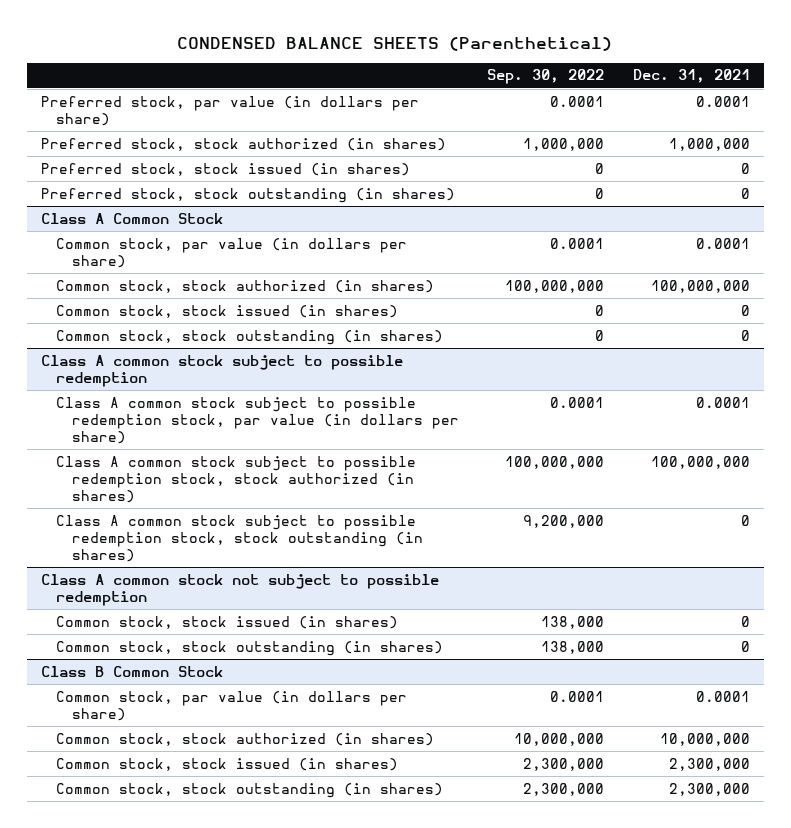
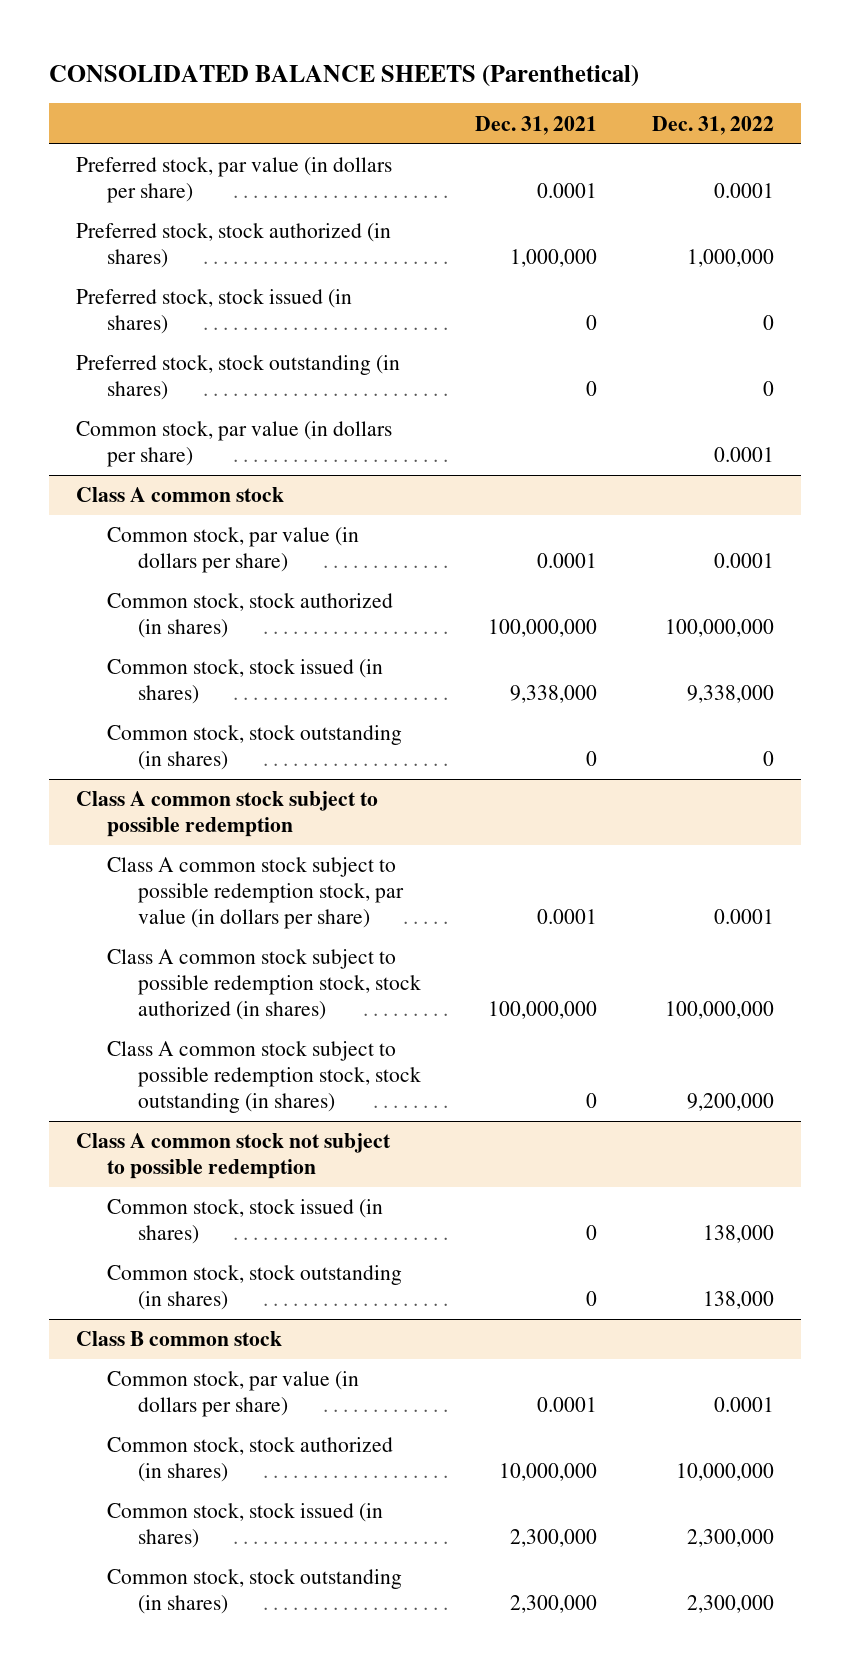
[177,36,613,51] CONDENSED BALANCE SHEETS (Parenthetical) -> [48,65,639,88] CONSOLIDATED BALANCE SHEETS (Parenthetical)
[487,69,605,85] Sep. 30, 2022 -> none
none -> [652,115,775,135] Dec. 31, 2022
none -> [76,421,393,467] Common stock, par value (in dollars per share)
[41,212,224,224] Class A Common Stock -> [76,487,285,503] Class A common stock
[740,304,750,316] 0 -> [510,684,598,703] 9,338,000
[41,665,224,677] Class B Common Stock -> [76,1331,283,1347] Class B common stock

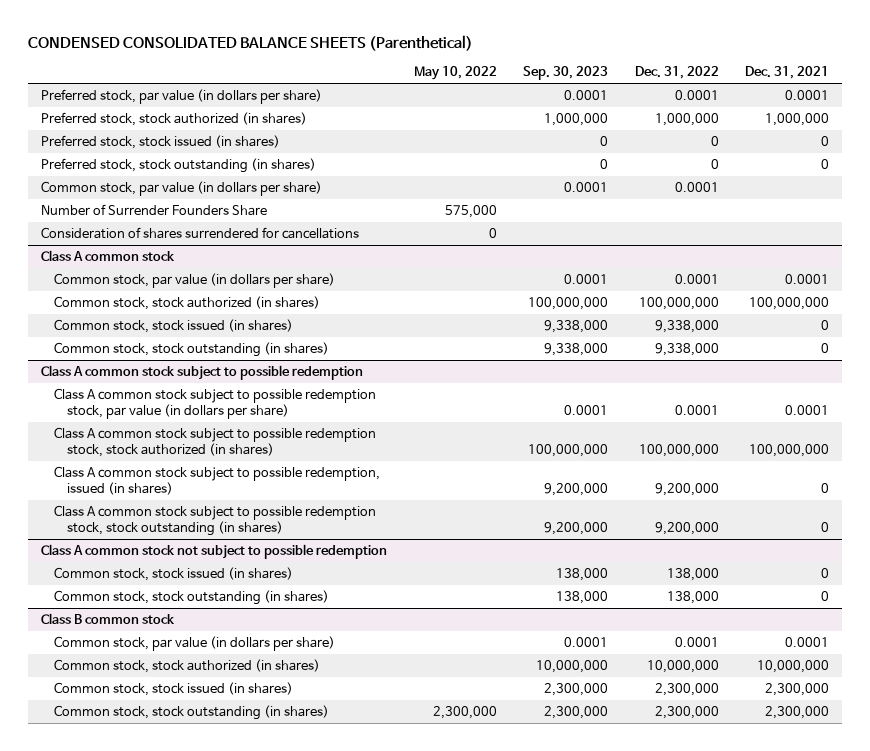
[48,65,639,88] CONSOLIDATED BALANCE SHEETS (Parenthetical) -> [27,34,473,51] CONDENSED CONSOLIDATED BALANCE SHEETS (Parenthetical)
none -> [413,66,497,81] May 10, 2022
none -> [523,66,609,81] Sep. 30, 2023
none -> [41,203,268,216] Number of Surrender Founders Share
none -> [41,226,360,239] Consideration of shares surrendered for cancellations
[510,684,598,703] 9,338,000 -> [821,319,830,330] 0
[763,750,775,766] 0 -> [654,342,719,356] 9,338,000
none -> [53,465,380,496] Class A common stock subject to possible redemption, issued (in shares)

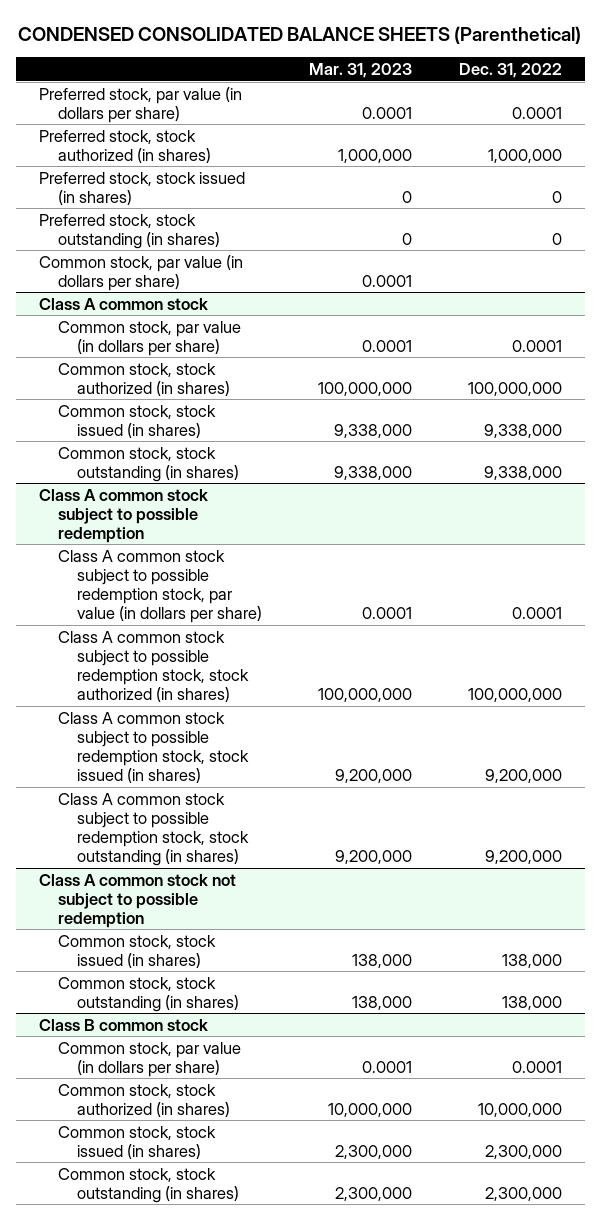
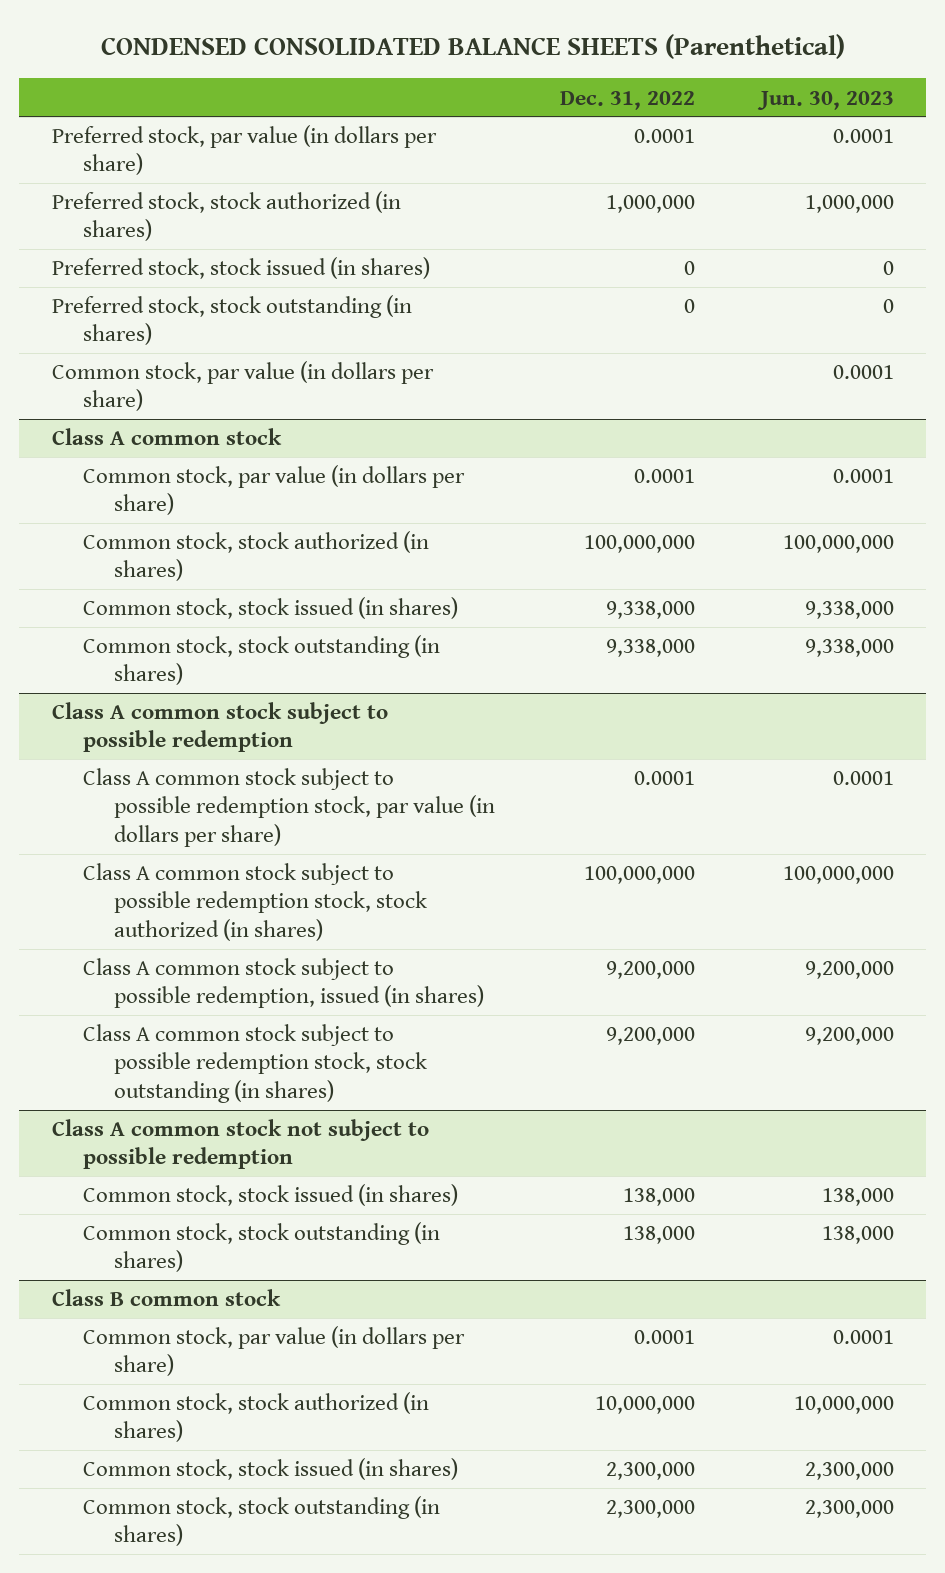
[308,63,412,79] Mar. 31, 2023 -> none
none -> [756,90,894,110] Jun. 30, 2023
[58,711,250,783] Class A common stock subject to possible redemption stock, stock issued (in shares) -> [82,958,484,1009] Class A common stock subject to possible redemption, issued (in shares)

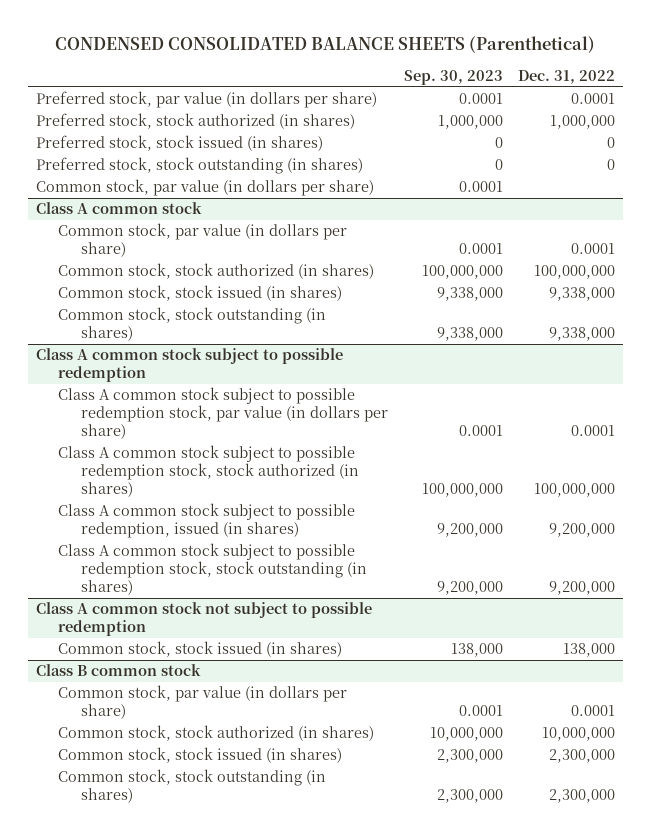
[756,90,894,110] Jun. 30, 2023 -> none
none -> [403,69,503,85] Sep. 30, 2023
[82,1222,440,1273] Common stock, stock outstanding (in shares) -> none

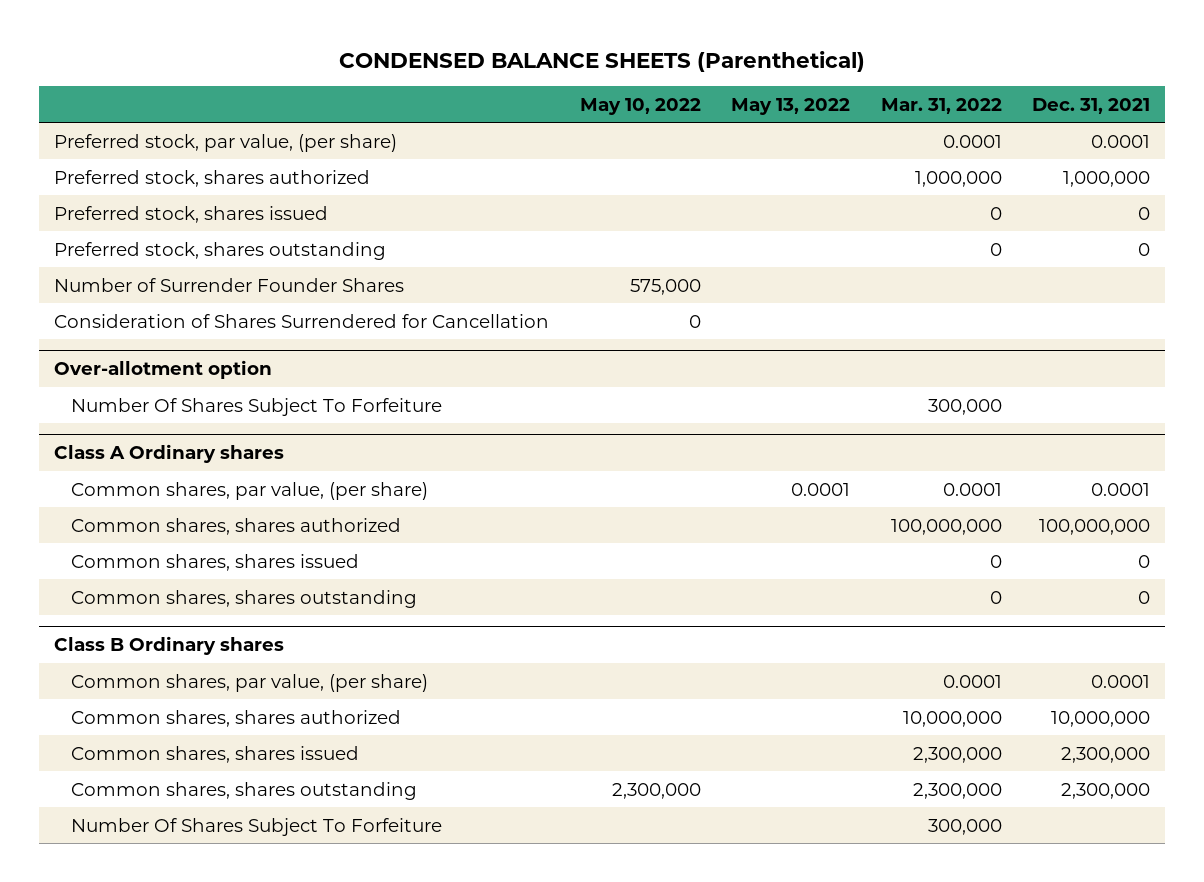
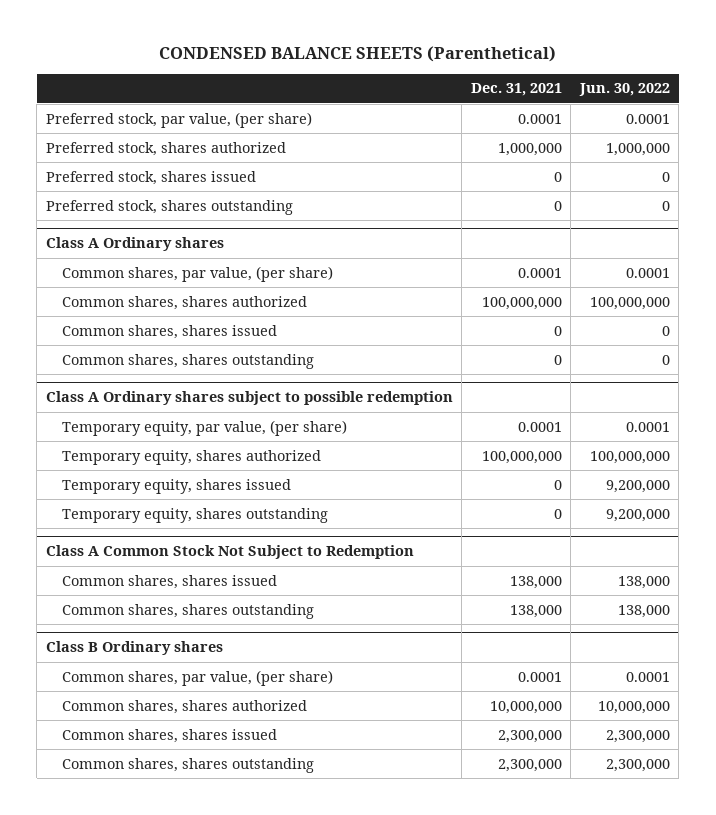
[579,97,701,115] May 10, 2022 -> none
[731,97,851,115] May 13, 2022 -> none
[880,97,1002,114] Mar. 31, 2022 -> none
none -> [578,83,670,97] Jun. 30, 2022
[54,277,405,292] Number of Surrender Founder Shares -> none
[54,313,550,328] Consideration of Shares Surrendered for Cancellation -> none
[54,360,273,380] Over-allotment option -> none
[70,397,442,416] Number Of Shares Subject To Forfeiture -> none
none -> [45,391,453,406] Class A Ordinary shares subject to possible redemption
none -> [62,419,348,436] Temporary equity, par value, (per share)
none -> [62,449,322,465] Temporary equity, shares authorized
none -> [62,478,292,494] Temporary equity, shares issued
none -> [62,507,329,523] Temporary equity, shares outstanding
none -> [45,545,414,560] Class A Common Stock Not Subject to Redemption
none -> [62,574,278,589] Common shares, shares issued
none -> [62,603,315,619] Common shares, shares outstanding
[70,817,442,836] Number Of Shares Subject To Forfeiture -> none

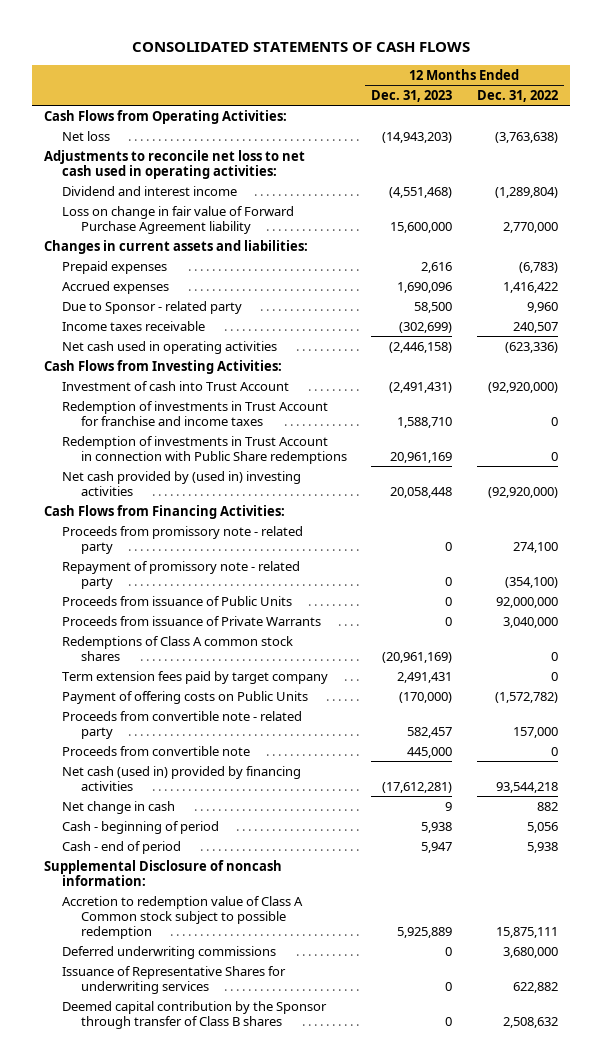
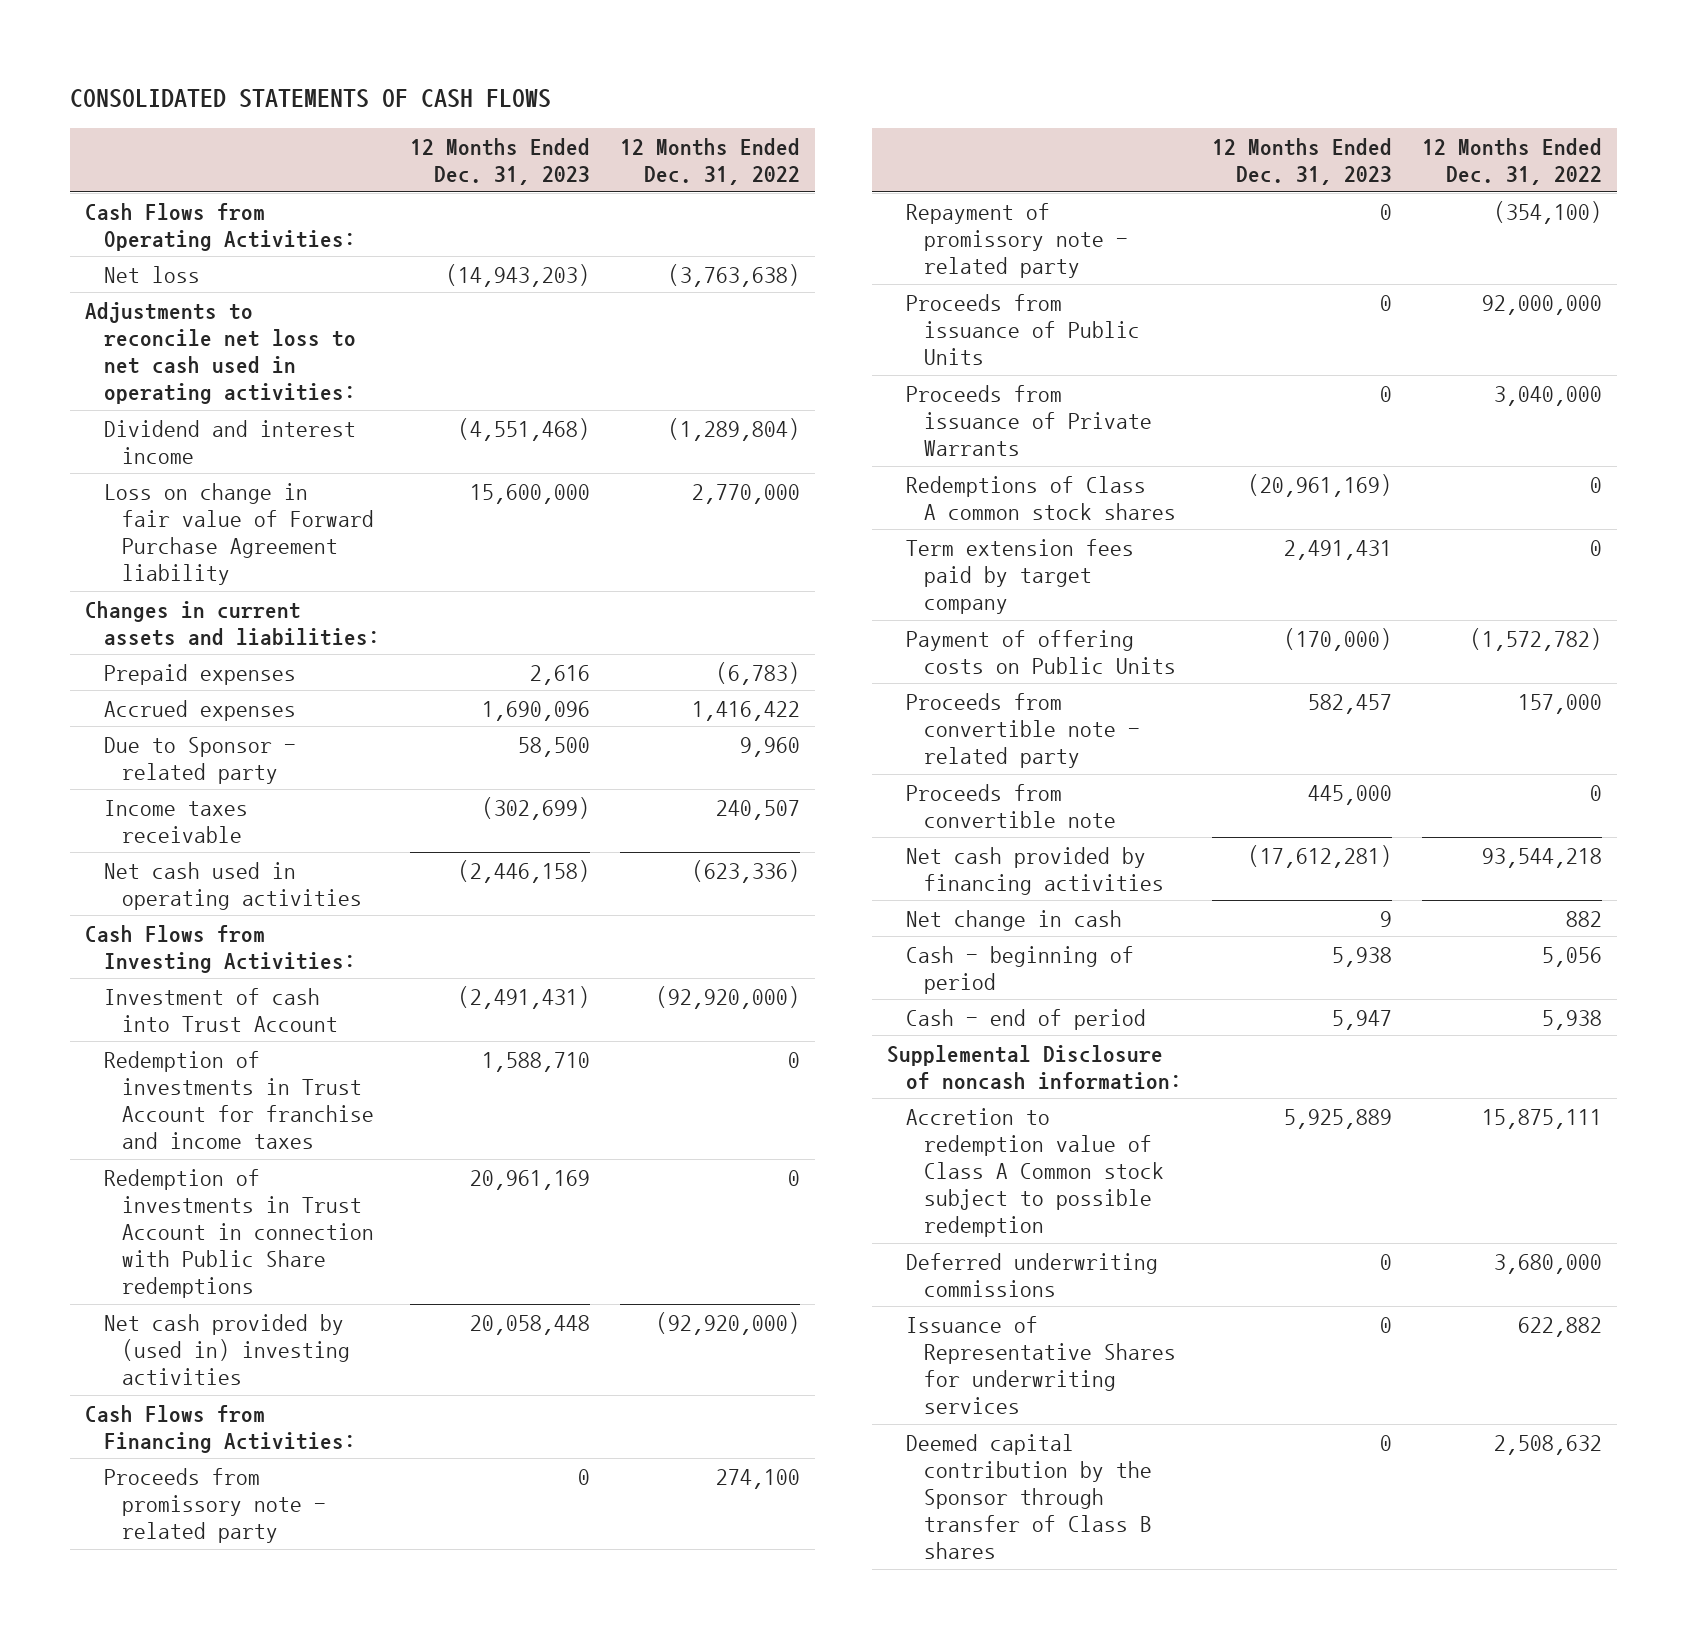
[62,765,302,791] Net cash (used in) provided by financing activities -> [905,846,1165,895] Net cash provided by financing activities

